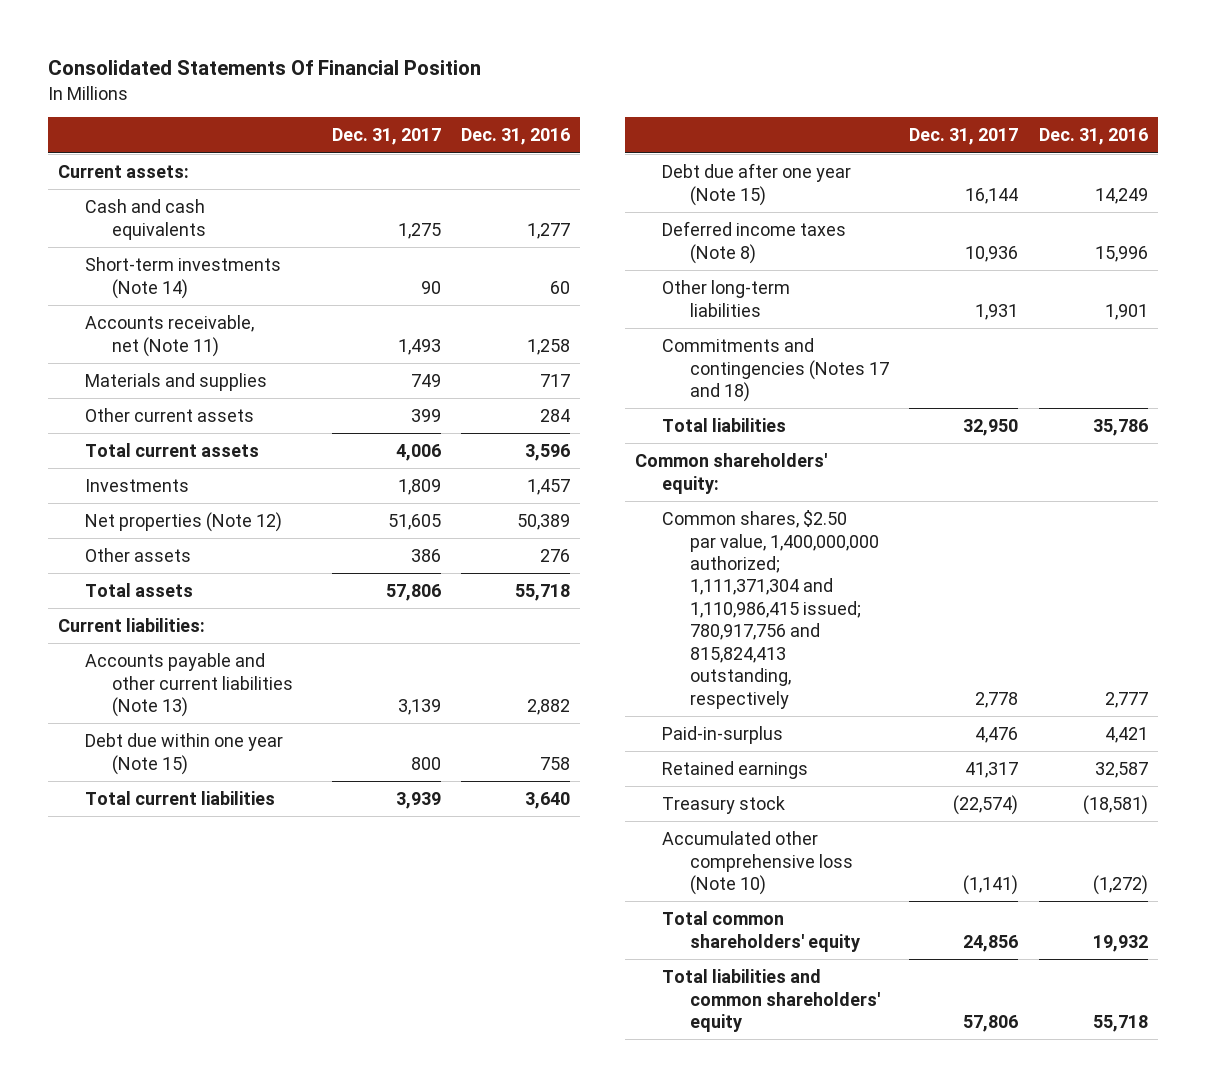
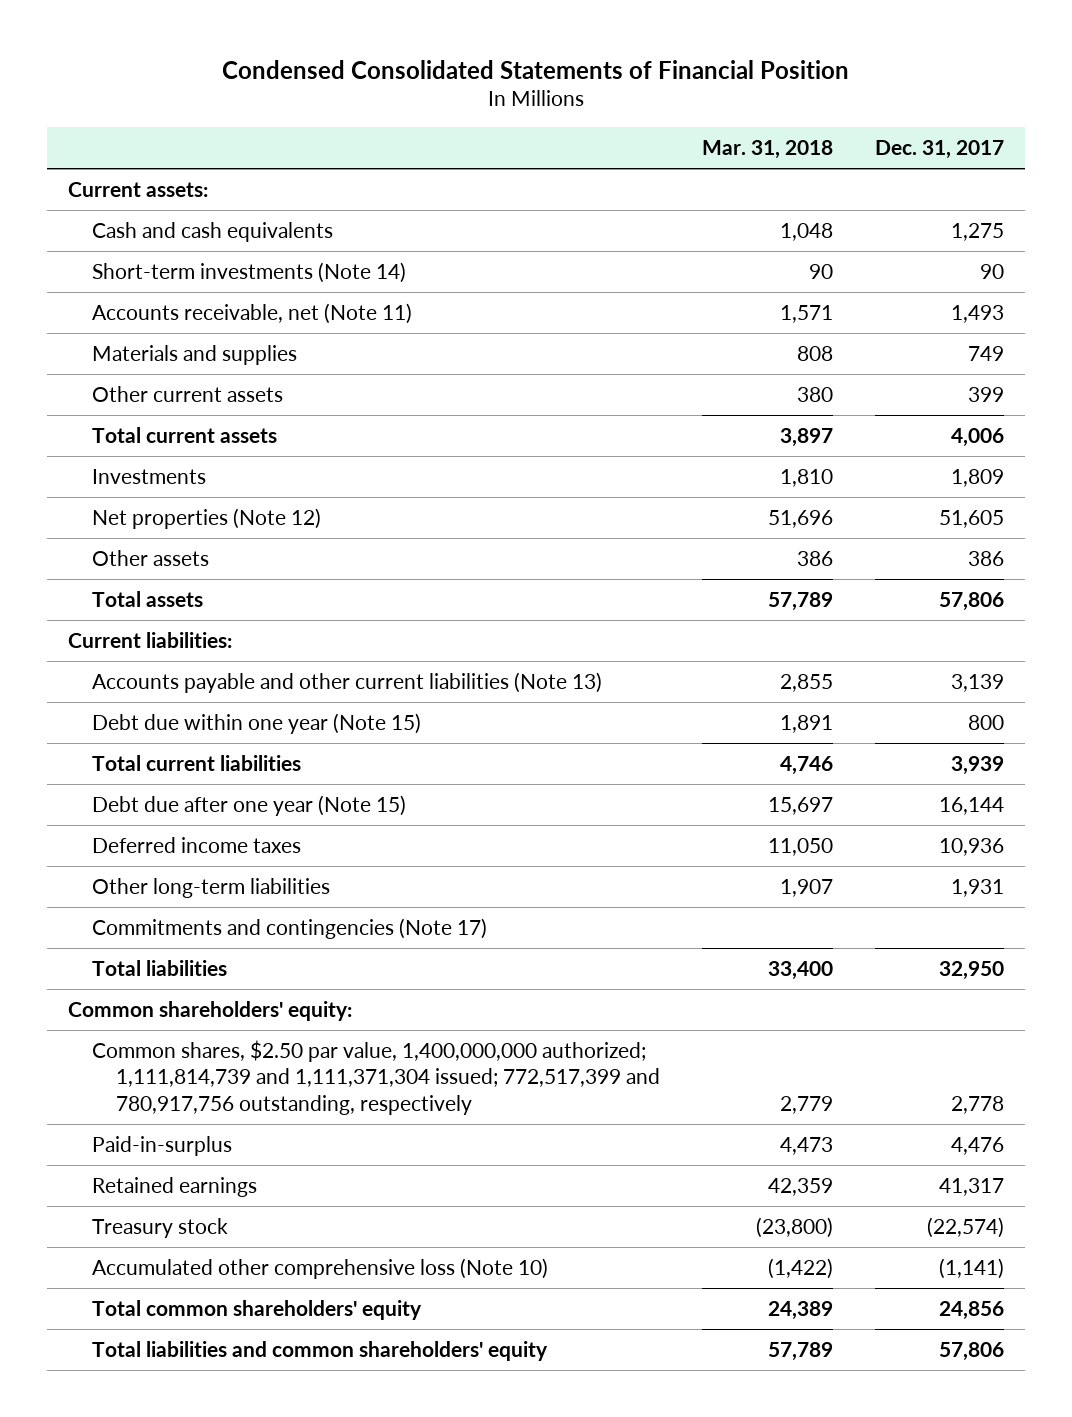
[47,60,481,76] Consolidated Statements Of Financial Position -> [222,59,850,79] Condensed Consolidated Statements of Financial Position
[461,128,571,146] Dec. 31, 2016 -> none
none -> [701,139,833,159] Mar. 31, 2018
[662,221,847,264] Deferred income taxes (Note 8) -> [92,837,302,854] Deferred income taxes
[662,338,889,402] Commitments and contingencies (Notes 17 and 18) -> [92,918,488,940] Commitments and contingencies (Note 17)
[662,510,879,709] Common shares, $2.50 par value, 1,400,000,000 authorized; 1,111,371,304 and 1,110,986,415 issued; 780,917,756 and 815,824,413 outstanding, respectively -> [92,1040,660,1115] Common shares, $2.50 par value, 1,400,000,000 authorized; 1,111,814,739 and 1,111,371,304 issued; 772,517,399 and 780,917,756 outstanding, respectively

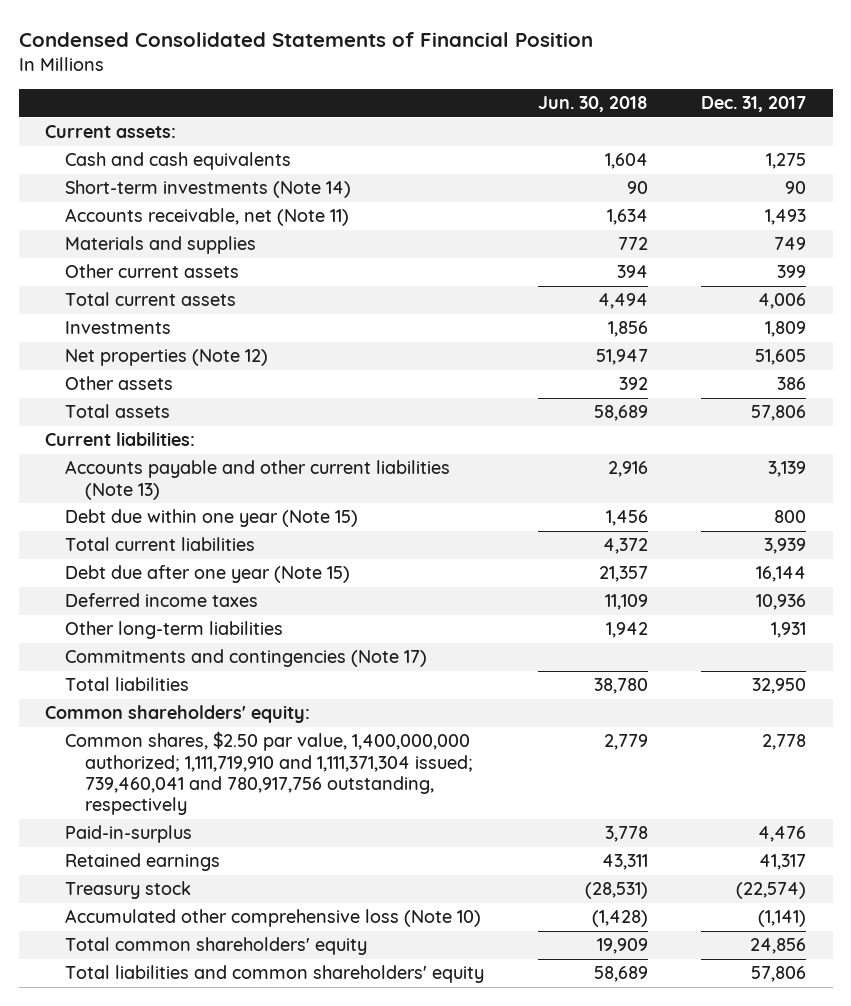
[701,139,833,159] Mar. 31, 2018 -> none
none -> [537,96,648,113] Jun. 30, 2018
[92,1040,660,1115] Common shares, $2.50 par value, 1,400,000,000 authorized; 1,111,814,739 and 1,111,371,304 issued; 772,517,399 and 780,917,756 outstanding, respectively -> [65,731,473,815] Common shares, $2.50 par value, 1,400,000,000 authorized; 1,111,719,910 and 1,111,371,304 issued; 739,460,041 and 780,917,756 outstanding, respectively

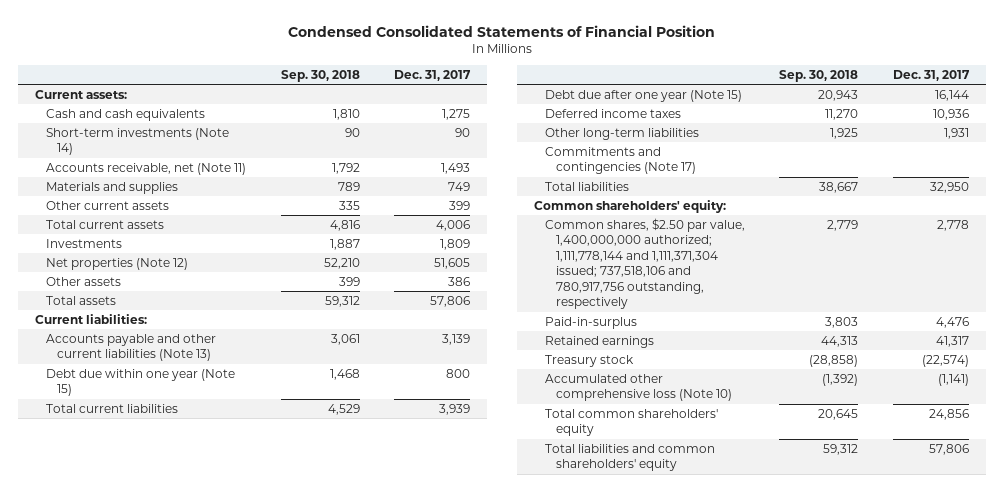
[537,96,648,113] Jun. 30, 2018 -> none
none -> [280,70,360,83] Sep. 30, 2018
[65,731,473,815] Common shares, $2.50 par value, 1,400,000,000 authorized; 1,111,719,910 and 1,111,371,304 issued; 739,460,041 and 780,917,756 outstanding, respectively -> [545,217,746,310] Common shares, $2.50 par value, 1,400,000,000 authorized; 1,111,778,144 and 1,111,371,304 issued; 737,518,106 and 780,917,756 outstanding, respectively

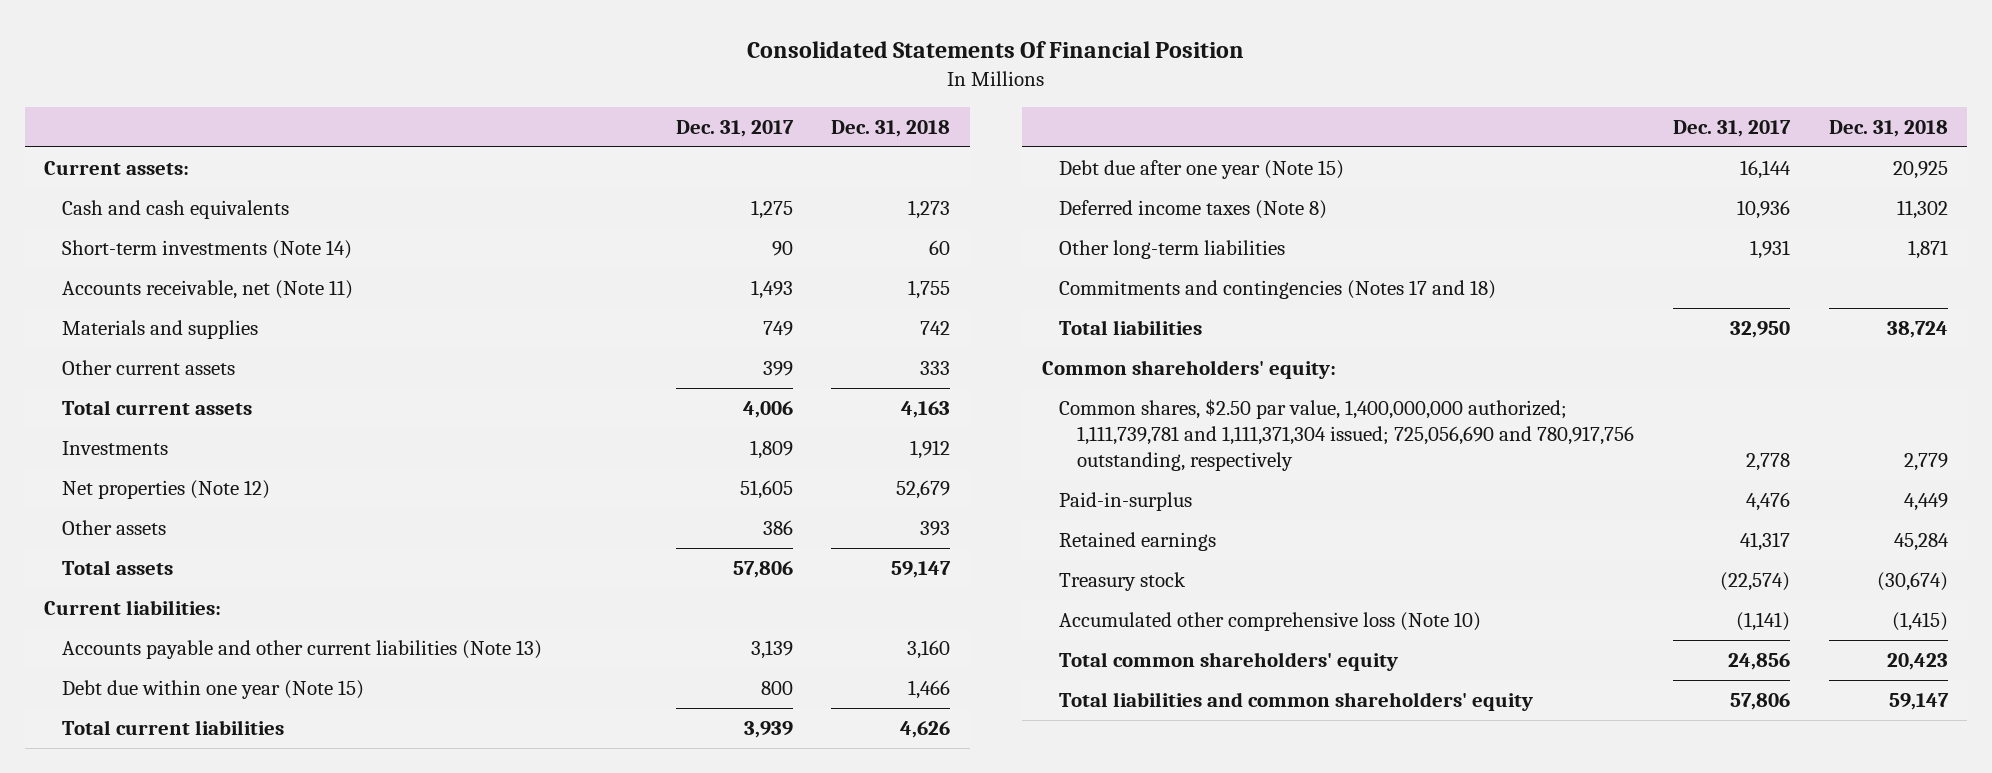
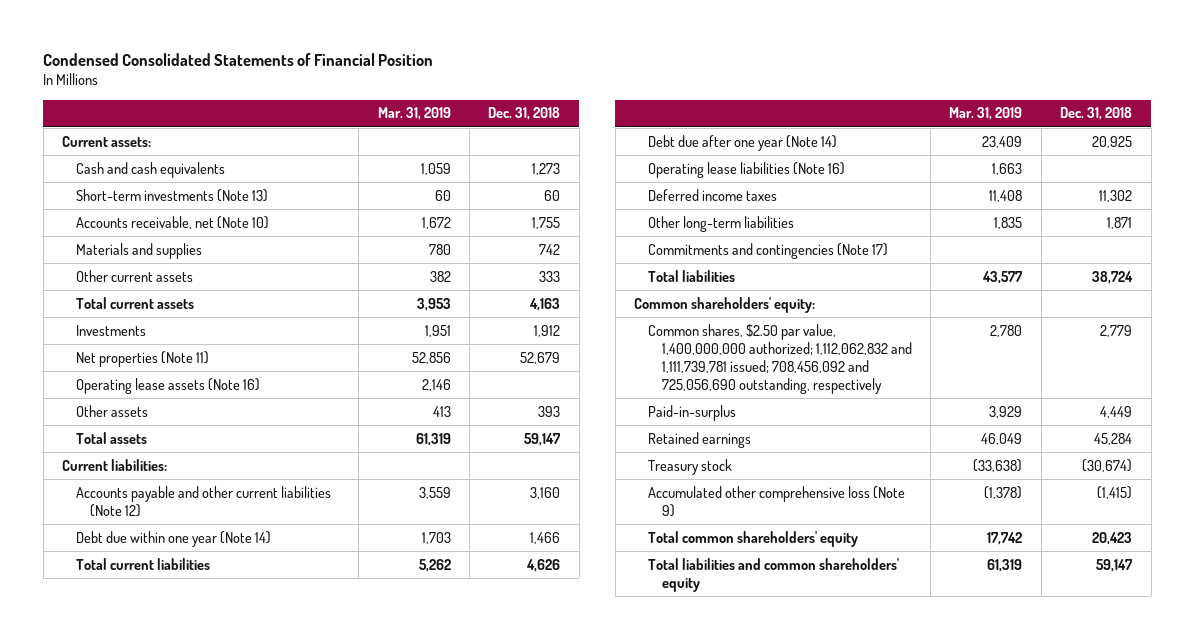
[747,40,1245,58] Consolidated Statements Of Financial Position -> [43,52,434,66] Condensed Consolidated Statements of Financial Position
[675,119,794,137] Dec. 31, 2017 -> none
none -> [377,107,451,121] Mar. 31, 2019
[62,240,353,260] Short-term investments (Note 14) -> [76,188,269,202] Short-term investments (Note 13)
[62,280,354,300] Accounts receivable, net (Note 11) -> [76,215,270,229] Accounts receivable, net (Note 10)
[62,480,271,500] Net properties (Note 12) -> [76,350,210,367] Net properties (Note 11)
none -> [76,377,261,394] Operating lease assets (Note 16)
[62,640,543,660] Accounts payable and other current liabilities (Note 13) -> [76,485,332,517] Accounts payable and other current liabilities (Note 12)
[62,680,365,700] Debt due within one year (Note 15) -> [76,530,272,547] Debt due within one year (Note 14)
[1059,160,1345,180] Debt due after one year (Note 15) -> [647,134,837,151] Debt due after one year (Note 14)
none -> [647,161,845,178] Operating lease liabilities (Note 16)
[1059,200,1328,220] Deferred income taxes (Note 8) -> [647,188,777,201] Deferred income taxes
[1059,280,1497,300] Commitments and contingencies (Notes 17 and 18) -> [647,242,888,259] Commitments and contingencies (Note 17)
[1059,399,1635,471] Common shares, $2.50 par value, 1,400,000,000 authorized; 1,111,739,781 and 1,111,371,304 issued; 725,056,690 and 780,917,756 outstanding, respectively -> [647,323,912,395] Common shares, $2.50 par value, 1,400,000,000 authorized; 1,112,062,832 and 1,111,739,781 issued; 708,456,092 and 725,056,690 outstanding, respectively
[1059,612,1482,632] Accumulated other comprehensive loss (Note 10) -> [647,485,905,517] Accumulated other comprehensive loss (Note 9)

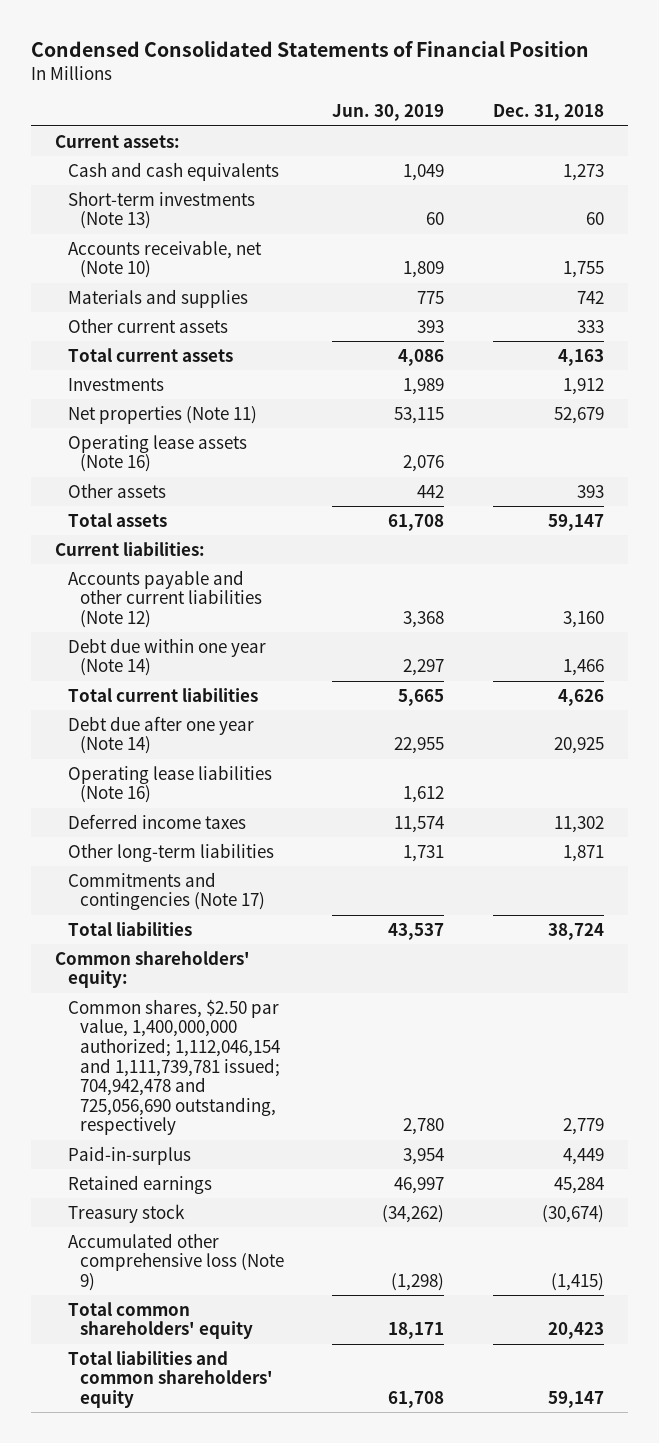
[377,107,451,121] Mar. 31, 2019 -> none
none -> [332,104,445,122] Jun. 30, 2019
[647,323,912,395] Common shares, $2.50 par value, 1,400,000,000 authorized; 1,112,062,832 and 1,111,739,781 issued; 708,456,092 and 725,056,690 outstanding, respectively -> [67,998,280,1136] Common shares, $2.50 par value, 1,400,000,000 authorized; 1,112,046,154 and 1,111,739,781 issued; 704,942,478 and 725,056,690 outstanding, respectively

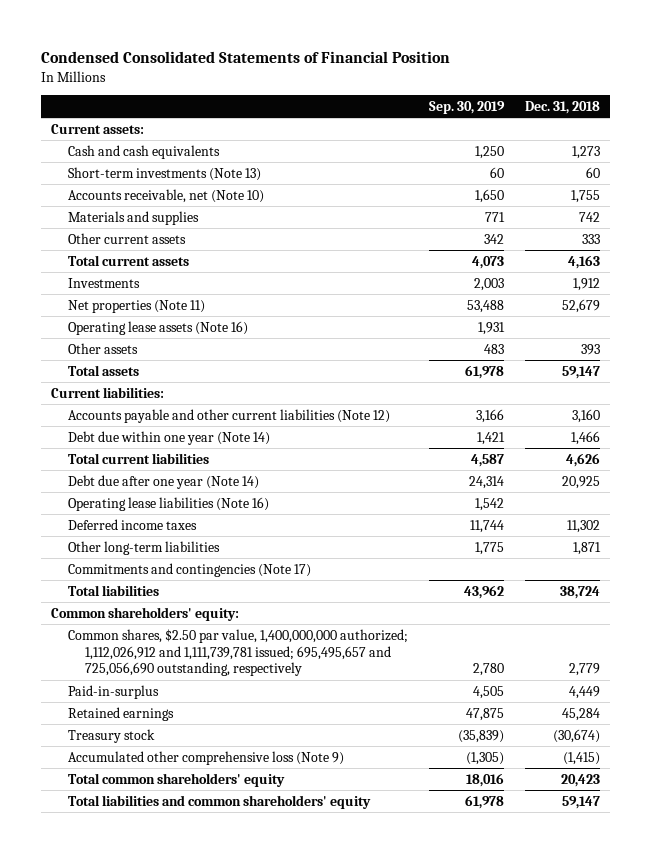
[332,104,445,122] Jun. 30, 2019 -> none
none -> [428,101,505,115] Sep. 30, 2019
[67,998,280,1136] Common shares, $2.50 par value, 1,400,000,000 authorized; 1,112,046,154 and 1,111,739,781 issued; 704,942,478 and 725,056,690 outstanding, respectively -> [68,628,409,677] Common shares, $2.50 par value, 1,400,000,000 authorized; 1,112,026,912 and 1,111,739,781 issued; 695,495,657 and 725,056,690 outstanding, respectively

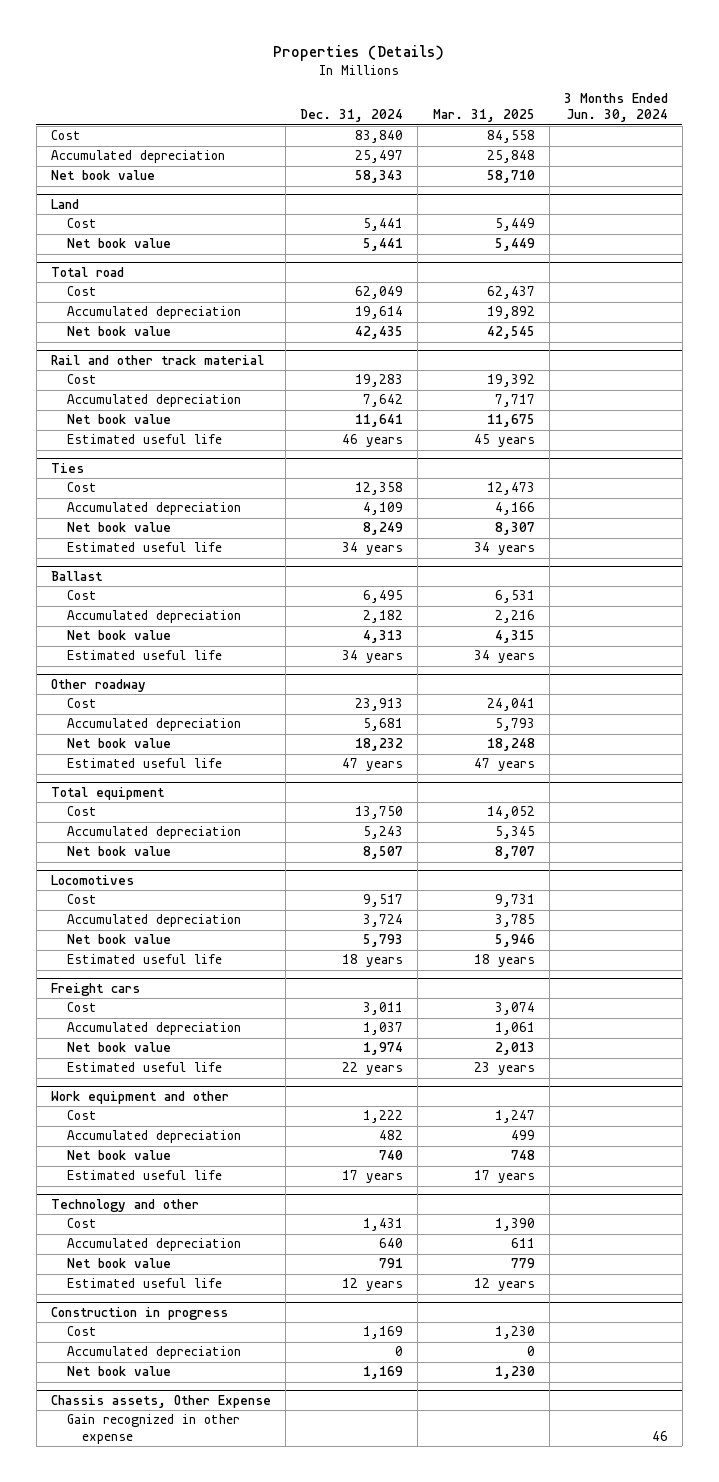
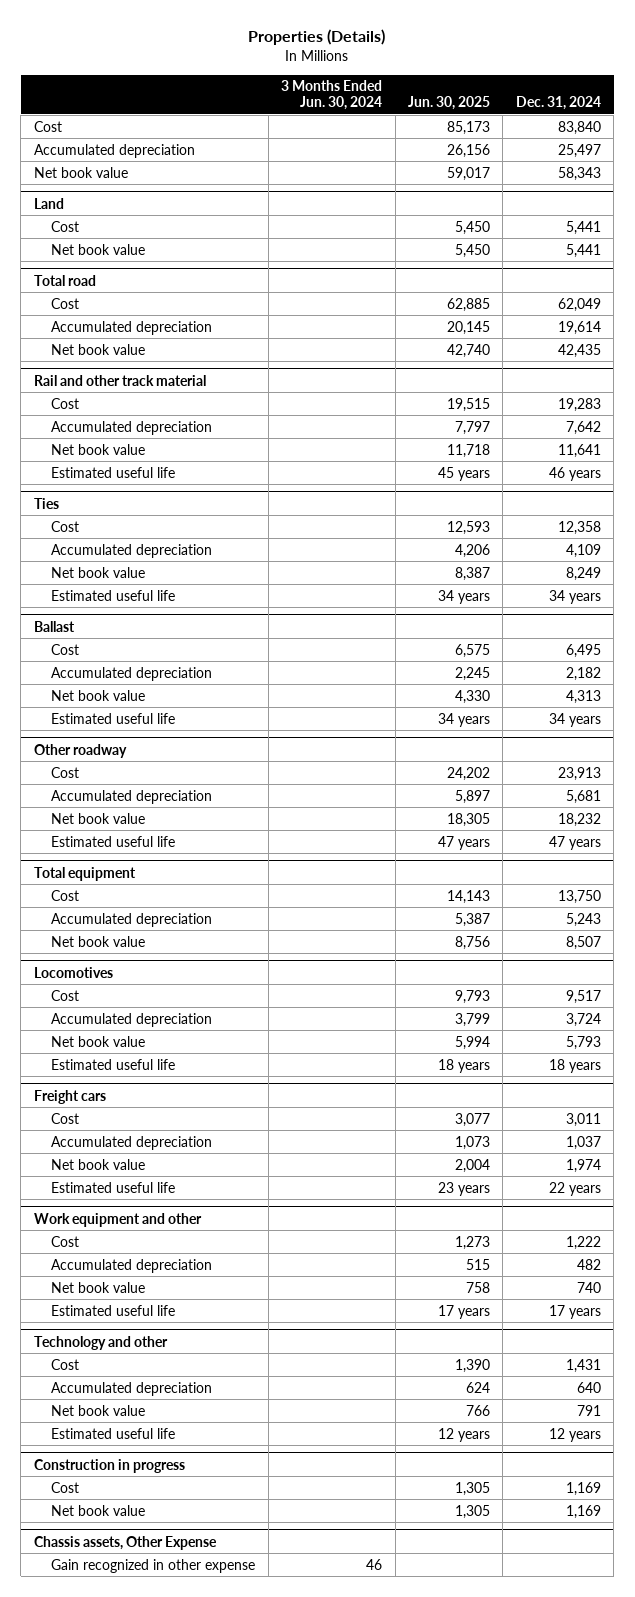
[432,109,535,123] Mar. 31, 2025 -> none
none -> [407,95,490,110] Jun. 30, 2025
[66,1346,241,1360] Accumulated depreciation -> none

